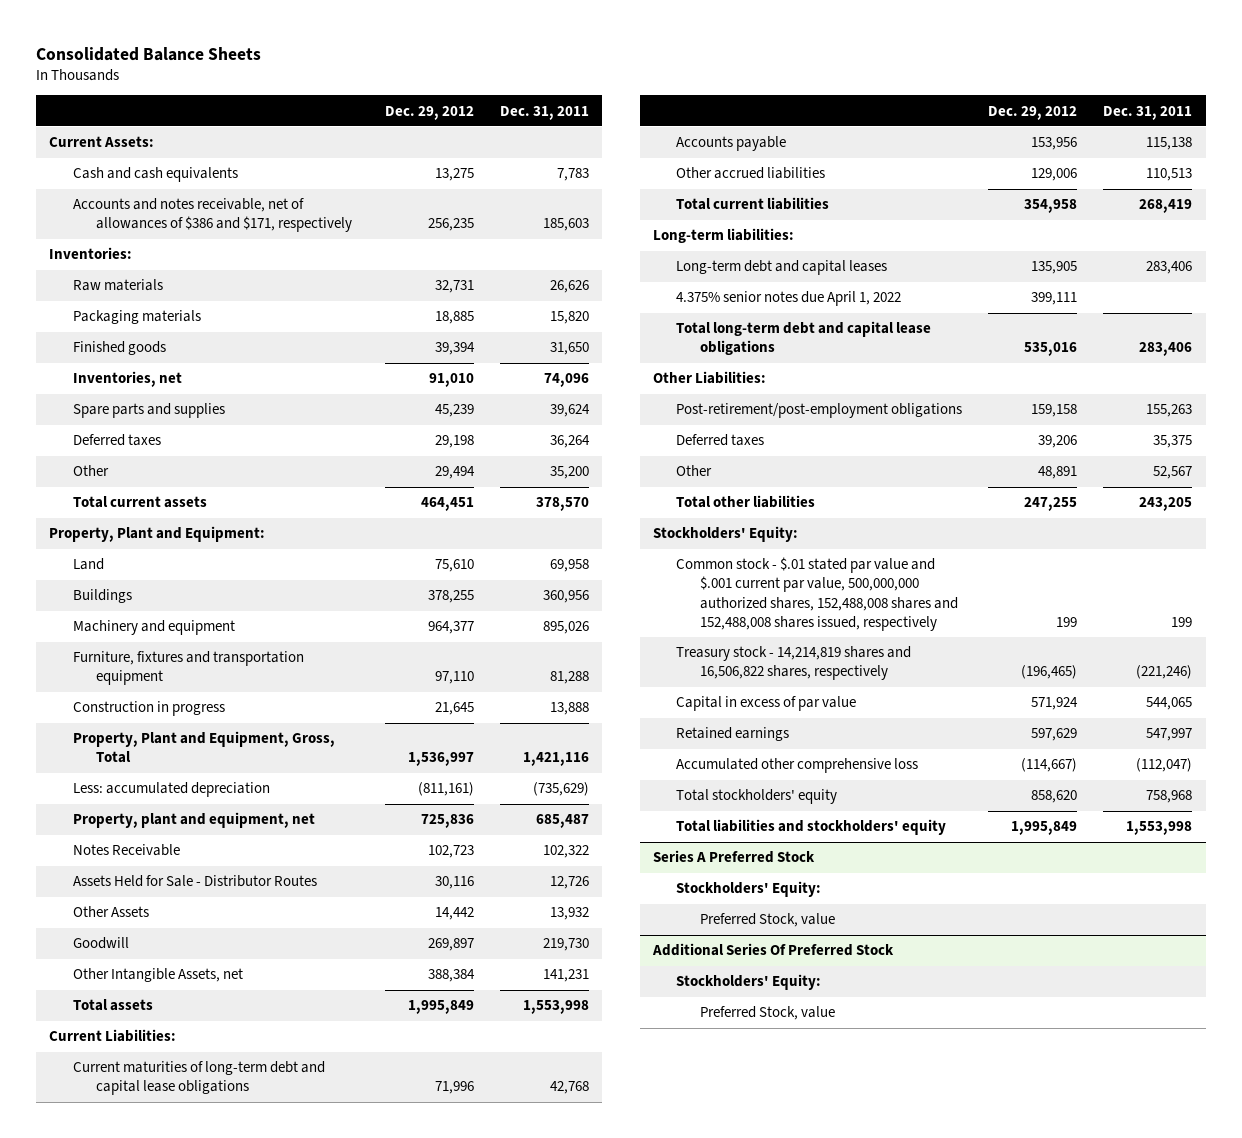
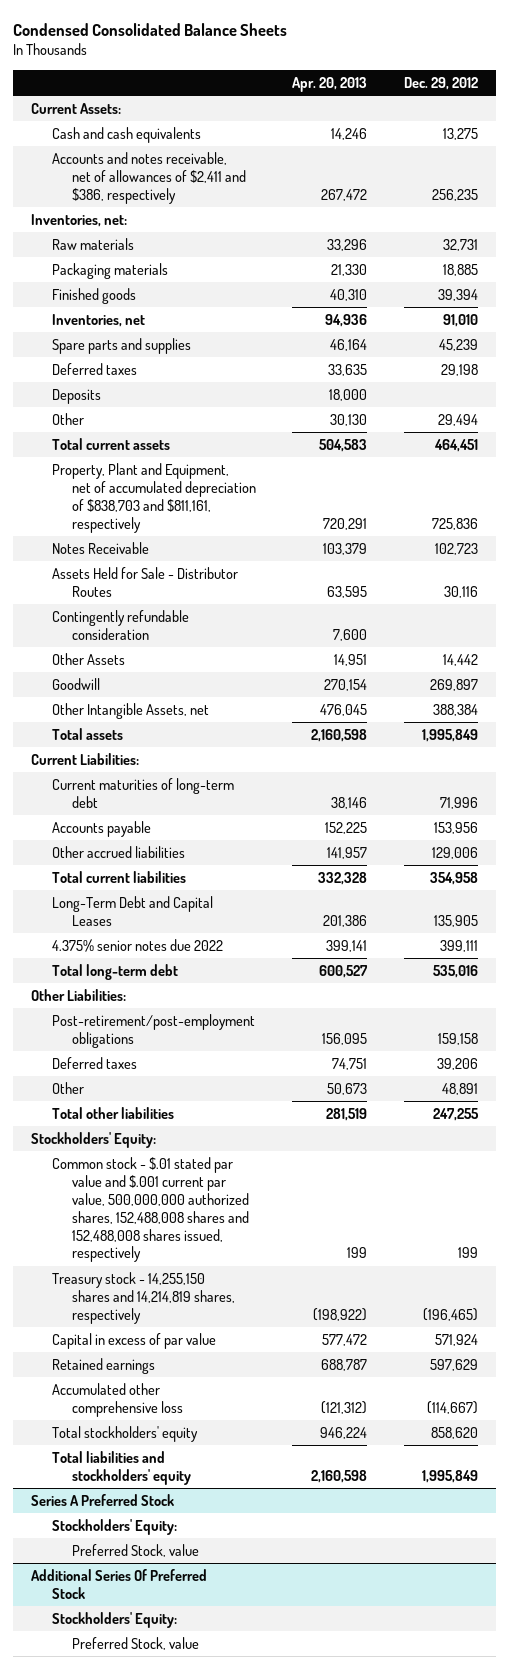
[36,46,262,61] Consolidated Balance Sheets -> [13,22,288,36] Condensed Consolidated Balance Sheets
[500,105,590,120] Dec. 31, 2011 -> none
none -> [292,76,368,92] Apr. 20, 2013
[72,198,353,233] Accounts and notes receivable, net of allowances of $386 and $171, respectively -> [51,151,246,204] Accounts and notes receivable, net of allowances of $2,411 and $386, respectively
[49,247,133,260] Inventories: -> [31,213,128,227] Inventories, net:
none -> [51,388,101,404] Deposits
[49,526,266,543] Property, Plant and Equipment: -> none
[72,558,104,571] Land -> none
[72,589,132,604] Buildings -> none
[72,620,235,636] Machinery and equipment -> none
[72,651,304,686] Furniture, fixtures and transportation equipment -> none
[72,701,225,717] Construction in progress -> none
[72,731,335,764] Property, Plant and Equipment, Gross, Total -> none
[72,782,270,798] Less: accumulated depreciation -> none
[72,812,315,829] Property, plant and equipment, net -> [51,462,256,533] Property, Plant and Equipment, net of accumulated depreciation of $838,703 and $811,161, respectively
none -> [51,609,189,640] Contingently refundable consideration
[72,1061,325,1096] Current maturities of long-term debt and capital lease obligations -> [51,777,234,808] Current maturities of long-term debt
[652,228,794,244] Long-term liabilities: -> none
[676,260,888,276] Long-term debt and capital leases -> [51,895,213,926] Long-Term Debt and Capital Leases
[676,291,902,307] 4.375% senior notes due April 1, 2022 -> [51,938,223,952] 4.375% senior notes due 2022
[676,321,932,356] Total long-term debt and capital lease obligations -> [51,963,178,980] Total long-term debt
[676,646,912,681] Treasury stock - 14,214,819 shares and 16,506,822 shares, respectively -> [51,1271,235,1324] Treasury stock - 14,255,150 shares and 14,214,819 shares, respectively

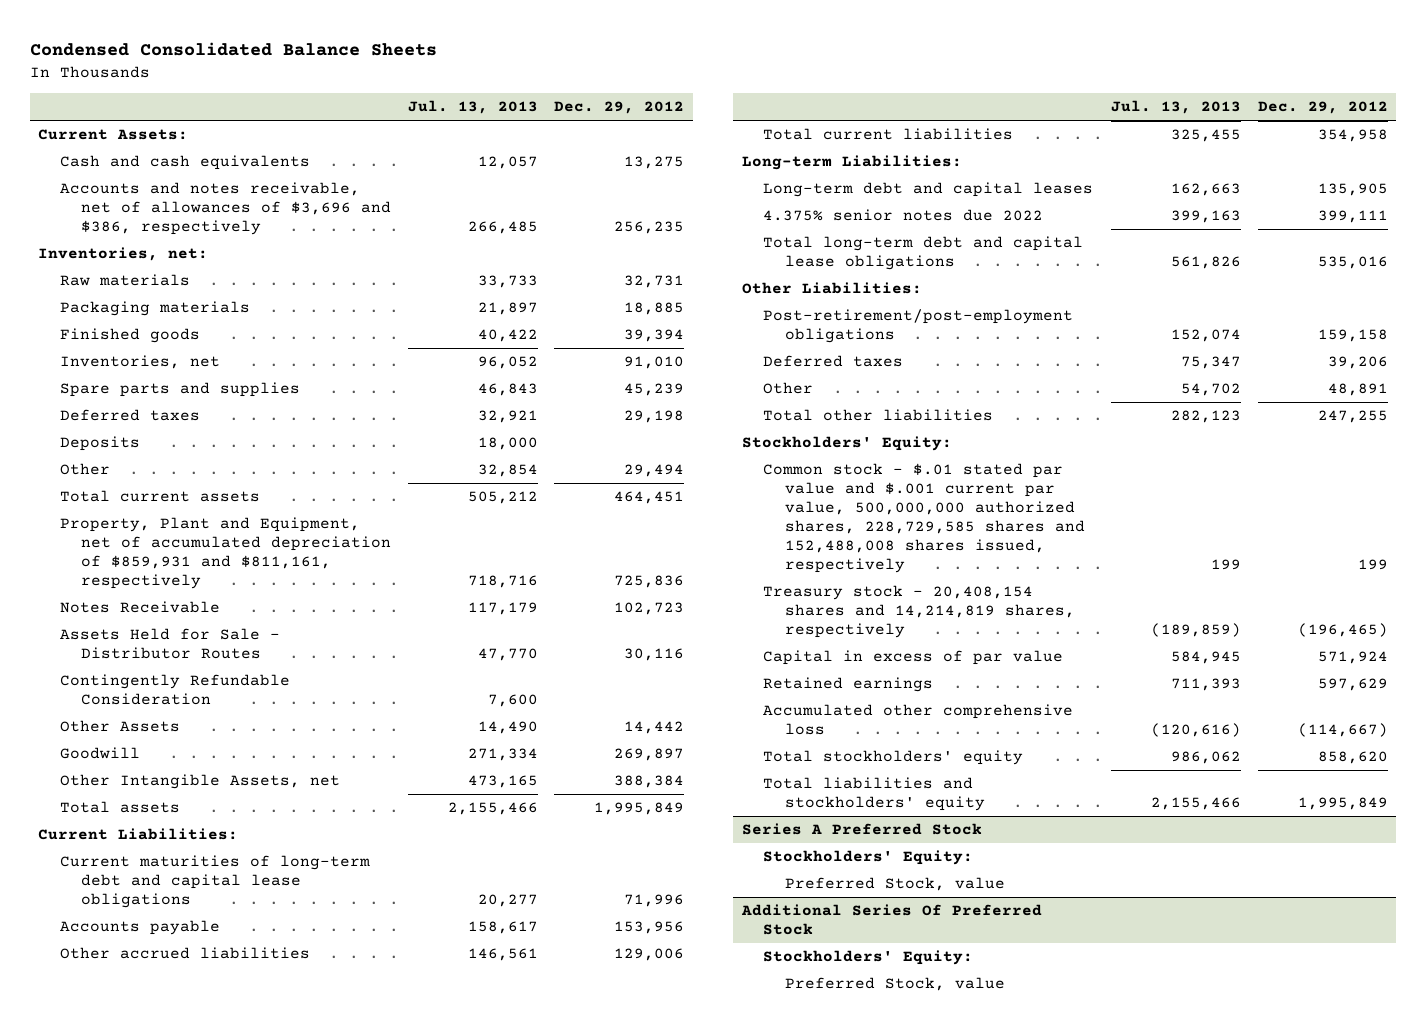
[292,76,368,92] Apr. 20, 2013 -> none
none -> [407,100,538,115] Jul. 13, 2013
[51,151,246,204] Accounts and notes receivable, net of allowances of $2,411 and $386, respectively -> [59,182,391,236] Accounts and notes receivable, net of allowances of $3,696 and $386, respectively
[51,462,256,533] Property, Plant and Equipment, net of accumulated depreciation of $838,703 and $811,161, respectively -> [59,517,391,590] Property, Plant and Equipment, net of accumulated depreciation of $859,931 and $811,161, respectively
[51,609,189,640] Contingently refundable consideration -> [59,674,290,706] Contingently Refundable Consideration
[51,777,234,808] Current maturities of long-term debt -> [59,855,370,909] Current maturities of long-term debt and capital lease obligations
none -> [741,155,962,171] Long-term Liabilities:
[51,895,213,926] Long-Term Debt and Capital Leases -> [763,182,1094,198] Long-term debt and capital leases
[51,963,178,980] Total long-term debt -> [763,236,1084,271] Total long-term debt and capital lease obligations
[51,1156,249,1263] Common stock - $.01 stated par value and $.001 current par value, 500,000,000 authorized shares, 152,488,008 shares and 152,488,008 shares issued, respectively -> [763,463,1085,574] Common stock - $.01 stated par value and $.001 current par value, 500,000,000 authorized shares, 228,729,585 shares and 152,488,008 shares issued, respectively
[51,1271,235,1324] Treasury stock - 14,255,150 shares and 14,214,819 shares, respectively -> [763,585,1075,639] Treasury stock - 20,408,154 shares and 14,214,819 shares, respectively

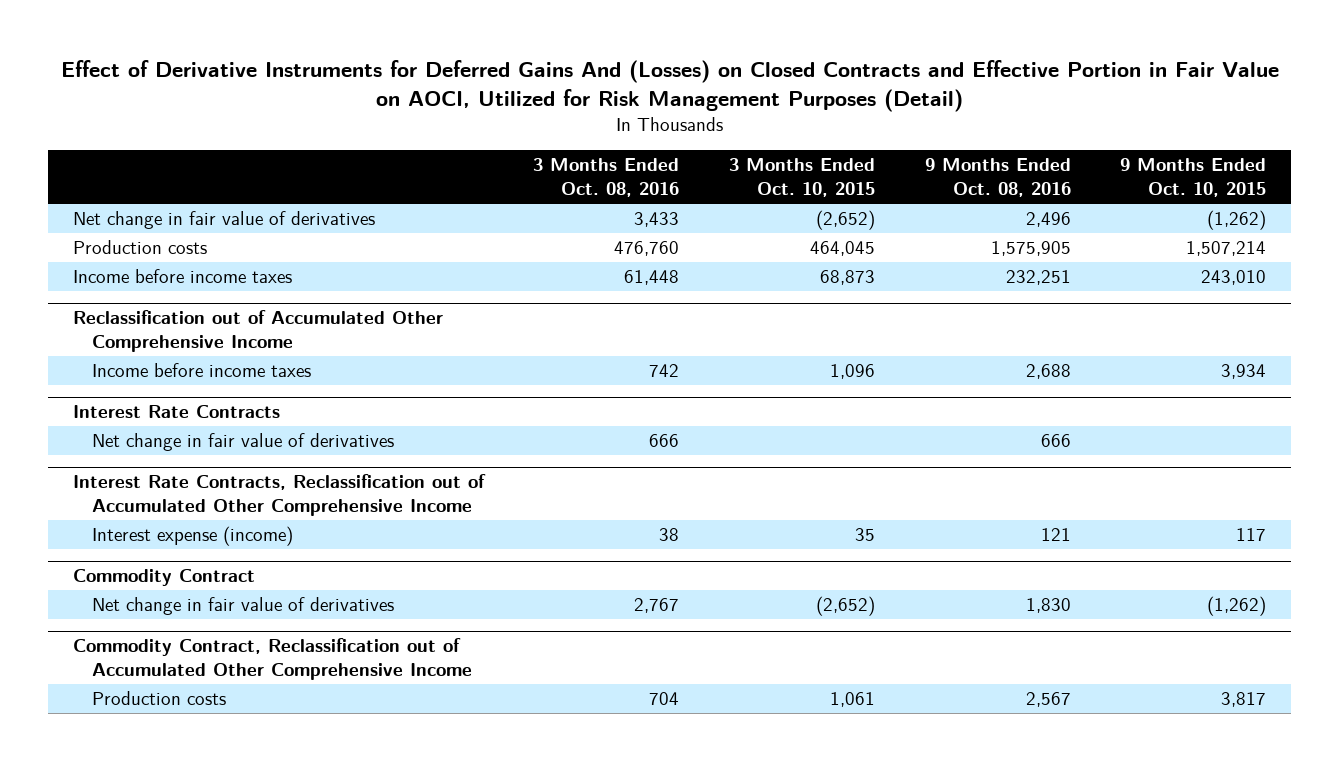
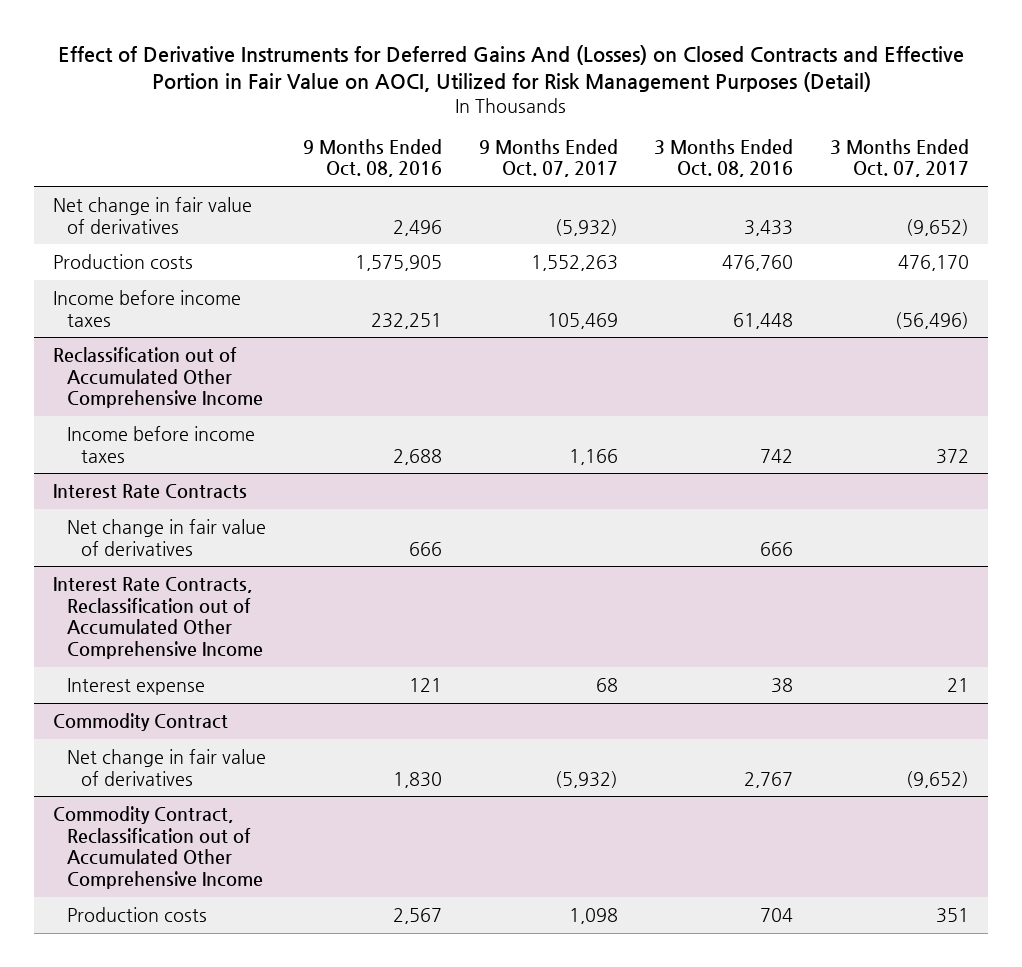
[729,157,876,197] 3 Months Ended Oct. 10, 2015 -> none
[1120,157,1267,197] 9 Months Ended Oct. 10, 2015 -> none
none -> [478,138,618,178] 9 Months Ended Oct. 07, 2017
none -> [830,138,970,178] 3 Months Ended Oct. 07, 2017
[92,526,294,547] Interest expense (income) -> [66,677,205,695] Interest expense

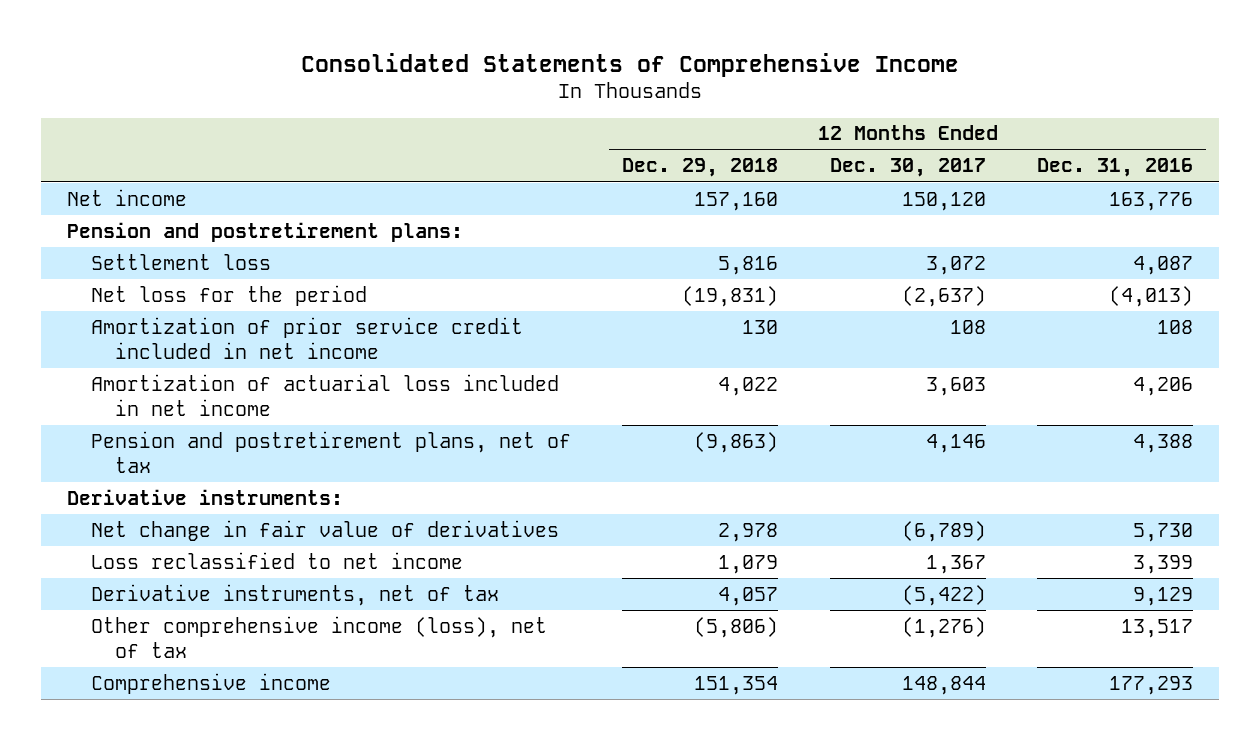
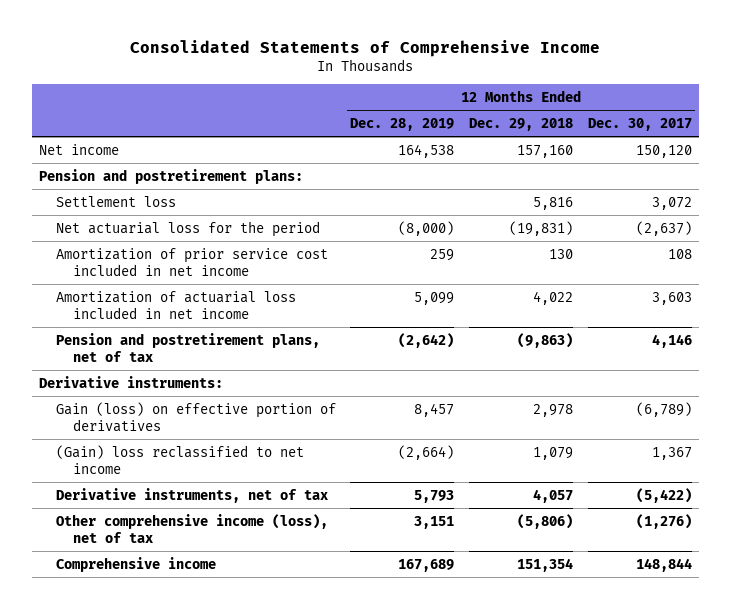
[1037,158,1194,178] Dec. 31, 2016 -> none
none -> [350,118,455,132] Dec. 28, 2019
[90,284,367,306] Net loss for the period -> [55,220,320,237] Net actuarial loss for the period
[90,316,523,359] Amortization of prior service credit included in net income -> [55,247,328,276] Amortization of prior service cost included in net income
[90,519,559,541] Net change in fair value of derivatives -> [55,401,336,432] Gain (loss) on effective portion of derivatives
[90,551,463,569] Loss reclassified to net income -> [55,444,304,474] (Gain) loss reclassified to net income

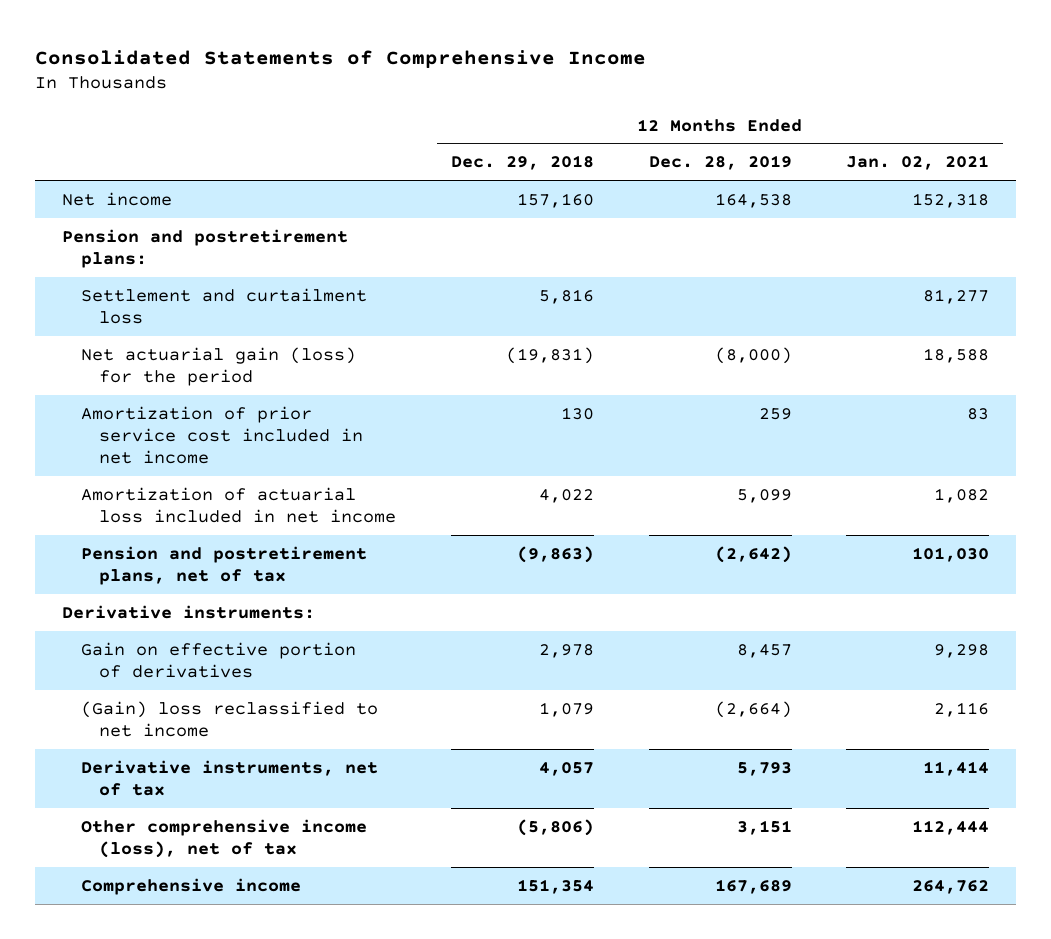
[587,118,692,132] Dec. 30, 2017 -> none
none -> [846,155,990,171] Jan. 02, 2021
[55,195,176,207] Settlement loss -> [80,287,367,324] Settlement and curtailment loss
[55,220,320,237] Net actuarial loss for the period -> [80,346,356,386] Net actuarial gain (loss) for the period
[55,401,336,432] Gain (loss) on effective portion of derivatives -> [80,641,356,678] Gain on effective portion of derivatives

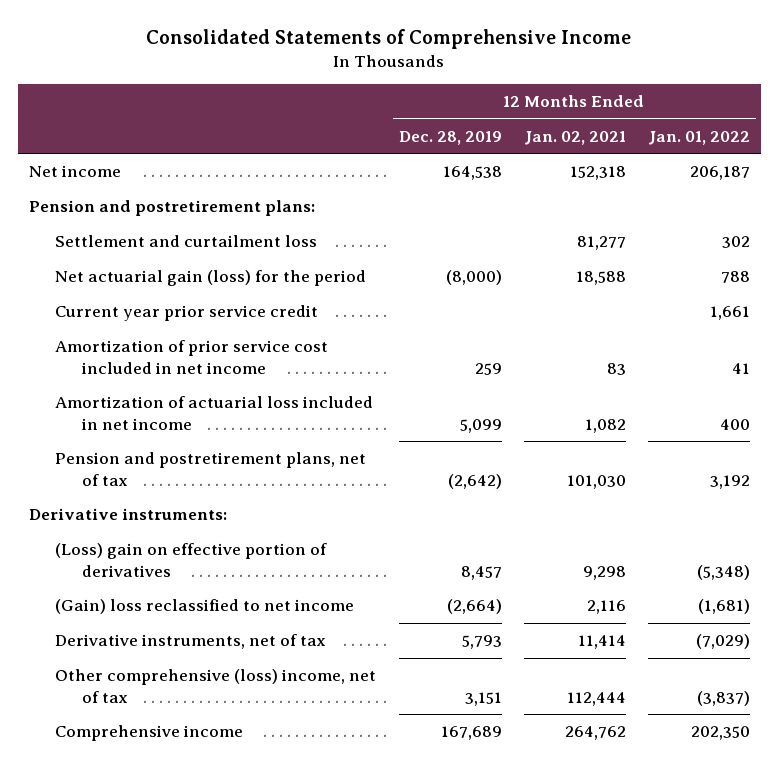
[450,155,594,171] Dec. 29, 2018 -> none
none -> [647,130,750,145] Jan. 01, 2022
none -> [55,305,319,322] Current year prior service credit
[80,641,356,678] Gain on effective portion of derivatives -> [55,543,328,577] (Loss) gain on effective portion of derivatives
[80,818,367,858] Other comprehensive income (loss), net of tax -> [55,669,377,703] Other comprehensive (loss) income, net of tax

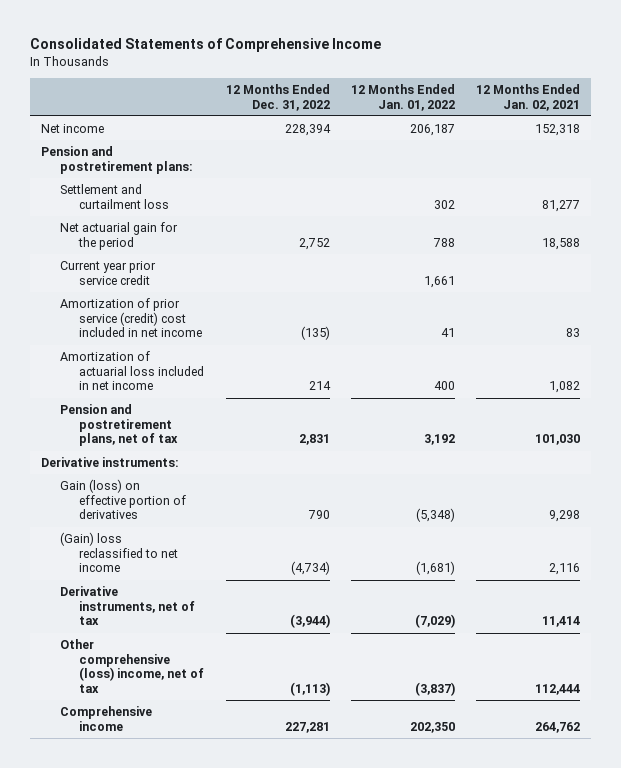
[398,130,502,145] Dec. 28, 2019 -> none
none -> [225,83,330,111] 12 Months Ended Dec. 31, 2022
[55,270,367,287] Net actuarial gain (loss) for the period -> [59,221,178,250] Net actuarial gain for the period
[55,340,329,374] Amortization of prior service cost included in net income -> [59,297,203,338] Amortization of prior service (credit) cost included in net income
[55,543,328,577] (Loss) gain on effective portion of derivatives -> [59,478,187,520] Gain (loss) on effective portion of derivatives

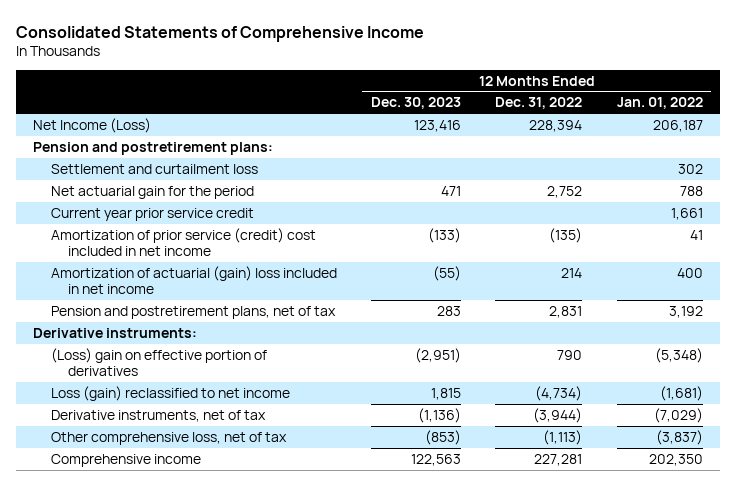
[476,83,581,111] 12 Months Ended Jan. 02, 2021 -> none
none -> [370,97,461,110] Dec. 30, 2023
[40,123,104,133] Net income -> [33,117,152,133] Net Income (Loss)
[59,350,205,391] Amortization of actuarial loss included in net income -> [50,265,337,295] Amortization of actuarial (gain) loss included in net income
[59,478,187,520] Gain (loss) on effective portion of derivatives -> [50,347,267,377] (Loss) gain on effective portion of derivatives
[59,531,179,573] (Gain) loss reclassified to net income -> [50,385,290,401] Loss (gain) reclassified to net income
[59,638,205,694] Other comprehensive (loss) income, net of tax -> [50,431,287,445] Other comprehensive loss, net of tax

